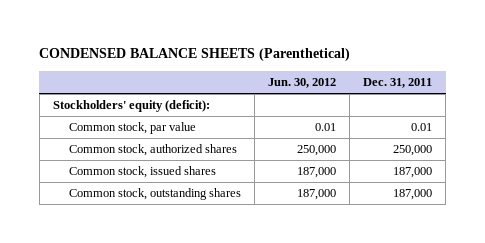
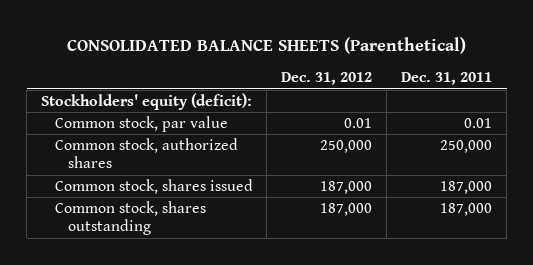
[39,48,351,62] CONDENSED BALANCE SHEETS (Parenthetical) -> [66,36,466,54] CONSOLIDATED BALANCE SHEETS (Parenthetical)
[268,77,337,88] Jun. 30, 2012 -> none
none -> [281,72,373,86] Dec. 31, 2012
[69,166,217,179] Common stock, issued shares -> [54,179,253,195] Common stock, shares issued
[69,188,242,201] Common stock, outstanding shares -> [54,201,206,236] Common stock, shares outstanding

